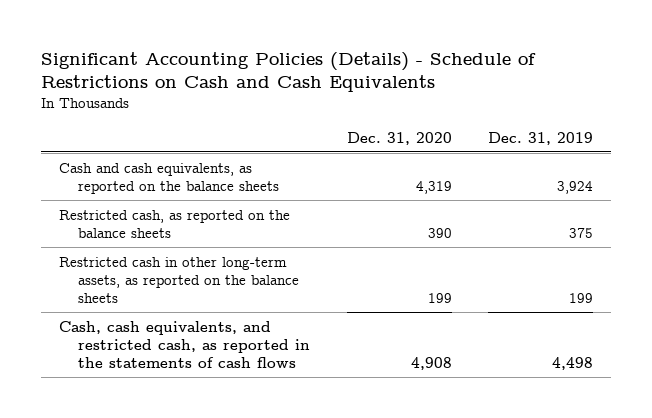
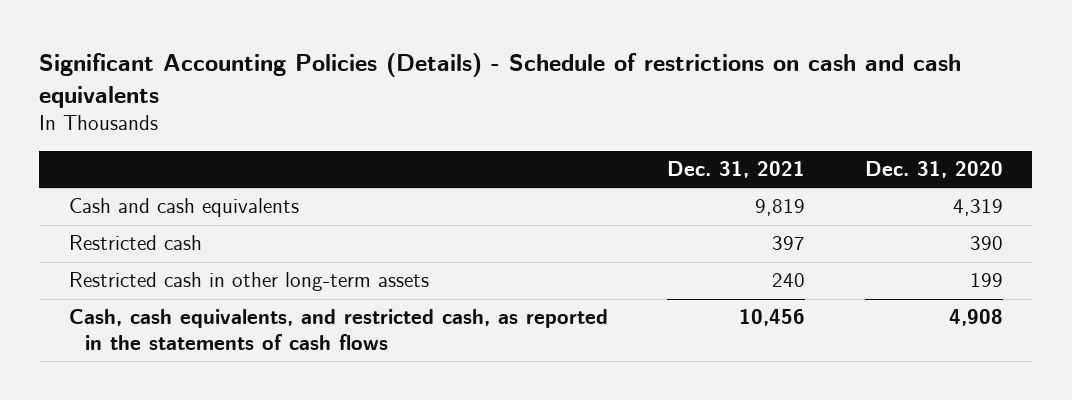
[41,51,537,92] Significant Accounting Policies (Details) - Schedule of Restrictions on Cash and Cash Equivalents -> [39,53,962,108] Significant Accounting Policies (Details) - Schedule of restrictions on cash and cash equivalents
[488,131,594,145] Dec. 31, 2019 -> none
none -> [667,161,806,179] Dec. 31, 2021
[59,162,280,194] Cash and cash equivalents, as reported on the balance sheets -> [69,198,300,218] Cash and cash equivalents
[59,209,291,238] Restricted cash, as reported on the balance sheets -> [69,235,203,251] Restricted cash
[59,256,300,303] Restricted cash in other long-term assets, as reported on the balance sheets -> [69,272,430,292] Restricted cash in other long-term assets

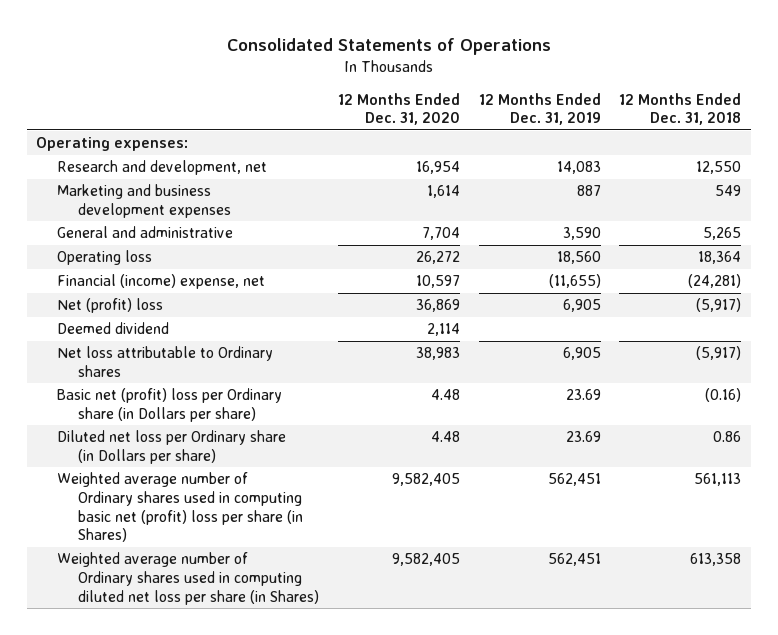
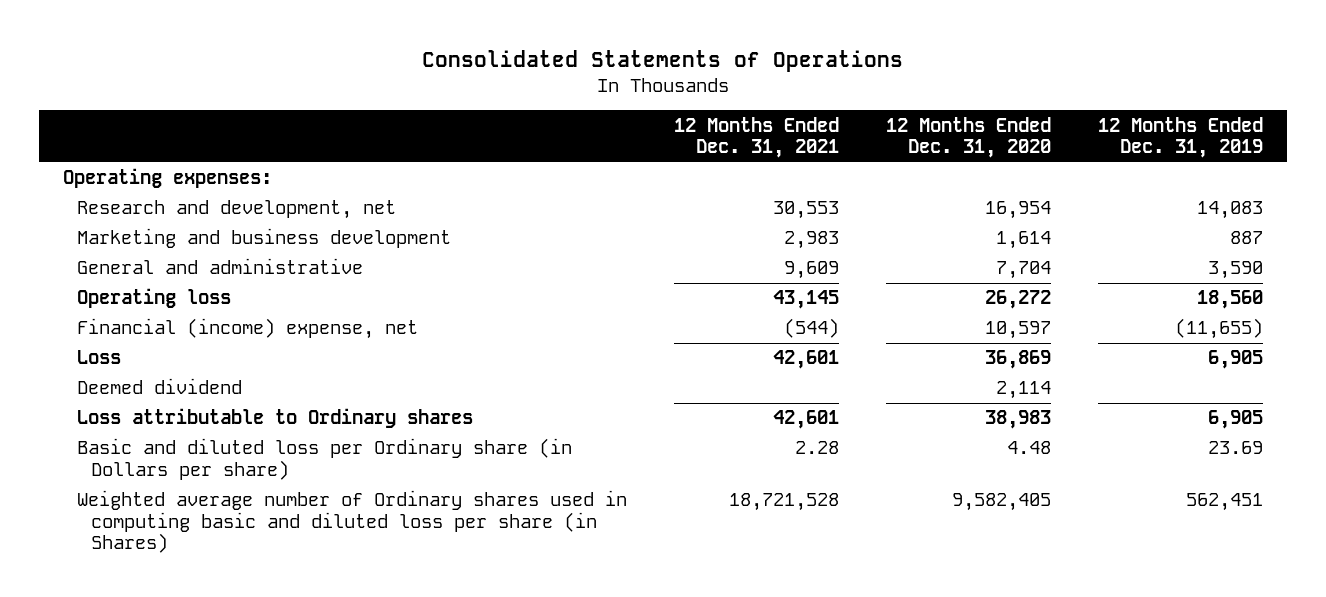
[619,92,742,126] 12 Months Ended Dec. 31, 2018 -> none
none -> [673,116,839,159] 12 Months Ended Dec. 31, 2021
[57,184,232,218] Marketing and business development expenses -> [76,228,451,249] Marketing and business development
[57,298,164,314] Net (profit) loss -> [76,350,121,365] Loss
[57,388,283,422] Basic net (profit) loss per Ordinary share (in Dollars per share) -> none
[57,472,304,543] Weighted average number of Ordinary shares used in computing basic net (profit) loss per share (in Shares) -> none
[57,346,274,377] Net loss attributable to Ordinary shares -> [76,408,473,429] Loss attributable to Ordinary shares
[57,430,287,464] Diluted net loss per Ordinary share (in Dollars per share) -> [76,438,572,480] Basic and diluted loss per Ordinary share (in Dollars per share)
[57,552,320,605] Weighted average number of Ordinary shares used in computing diluted net loss per share (in Shares) -> [76,490,627,554] Weighted average number of Ordinary shares used in computing basic and diluted loss per share (in Shares)

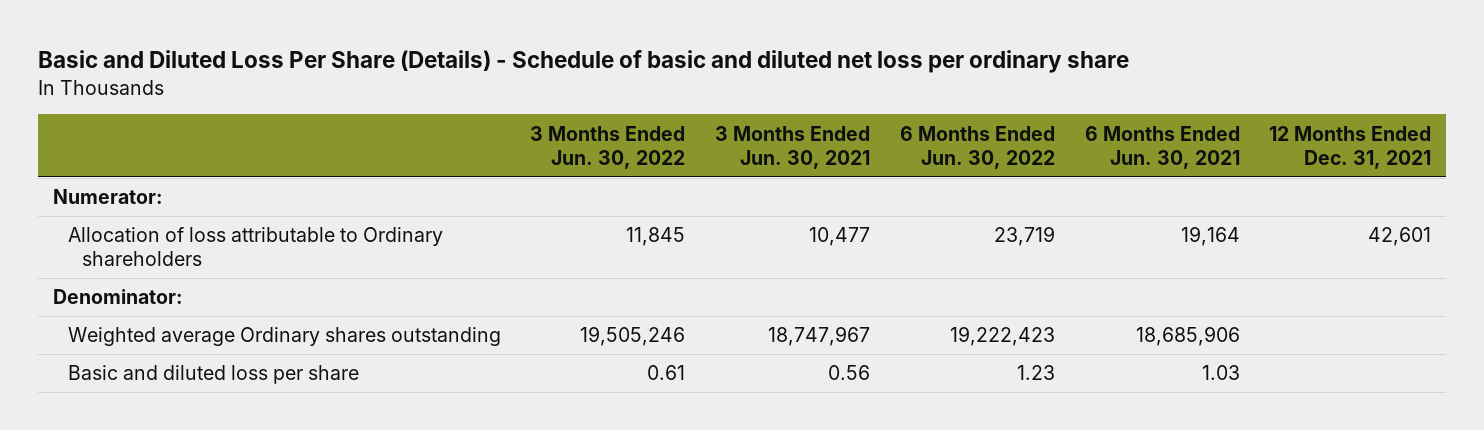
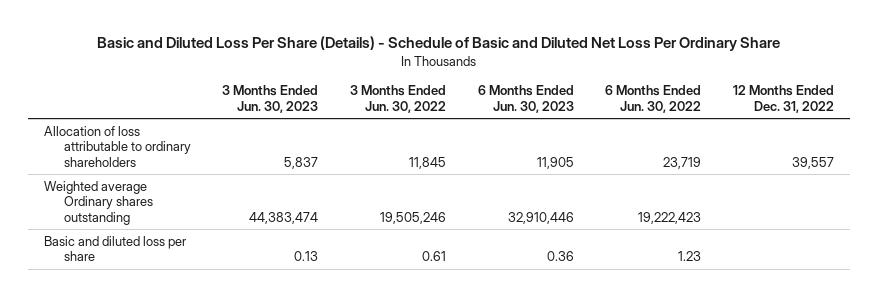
[38,50,1130,74] Basic and Diluted Loss Per Share (Details) - Schedule of basic and diluted net loss per ordinary share -> [96,35,780,51] Basic and Diluted Loss Per Share (Details) - Schedule of Basic and Diluted Net Loss Per Ordinary Share
[715,125,871,169] 3 Months Ended Jun. 30, 2021 -> none
[1084,125,1240,169] 6 Months Ended Jun. 30, 2021 -> none
[1269,125,1432,169] 12 Months Ended Dec. 31, 2021 -> none
none -> [222,85,319,114] 3 Months Ended Jun. 30, 2023
none -> [477,85,574,114] 6 Months Ended Jun. 30, 2023
none -> [733,85,835,114] 12 Months Ended Dec. 31, 2022
[52,189,163,205] Numerator: -> none
[52,289,183,305] Denominator: -> none
[67,227,443,267] Allocation of loss attributable to Ordinary shareholders -> [43,125,191,168] Allocation of loss attributable to ordinary shareholders

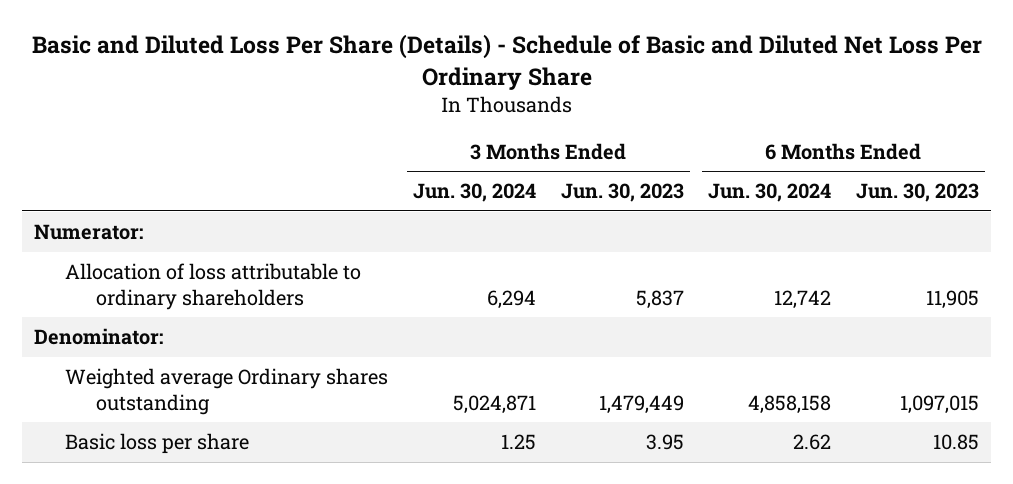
[350,85,447,114] 3 Months Ended Jun. 30, 2022 -> none
[605,85,702,114] 6 Months Ended Jun. 30, 2022 -> none
[733,85,835,114] 12 Months Ended Dec. 31, 2022 -> none
none -> [412,183,536,203] Jun. 30, 2024
none -> [708,183,832,203] Jun. 30, 2024
none -> [34,224,144,241] Numerator:
none -> [34,328,164,346] Denominator:
[249,212,319,225] 44,383,474 -> [598,394,684,414] 1,479,449
[507,212,574,225] 32,910,446 -> [899,394,979,414] 1,097,015
[43,235,186,262] Basic and diluted loss per share -> [65,433,250,455] Basic loss per share
[294,251,319,262] 0.13 -> [645,434,684,451] 3.95
[546,251,574,262] 0.36 -> [932,434,979,451] 10.85

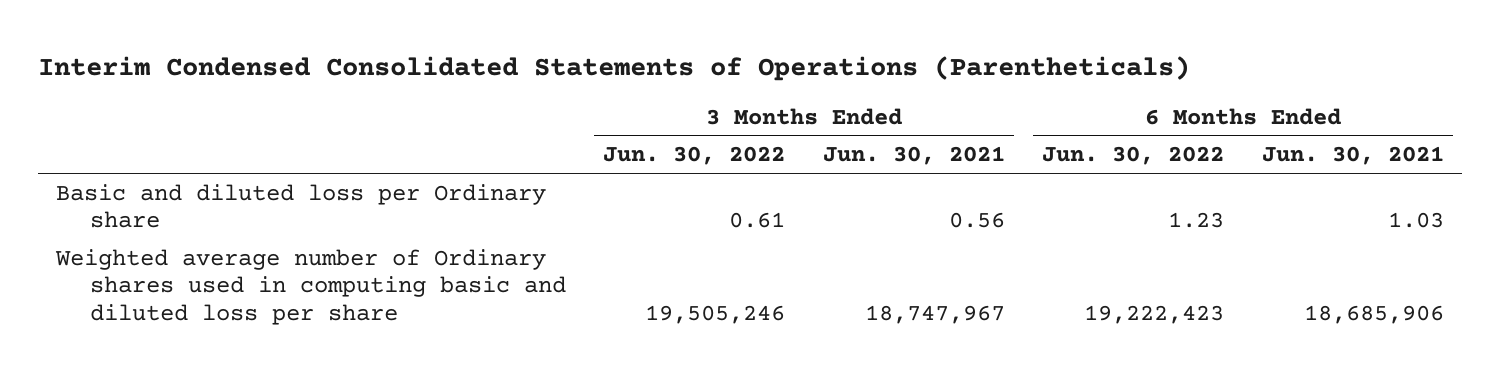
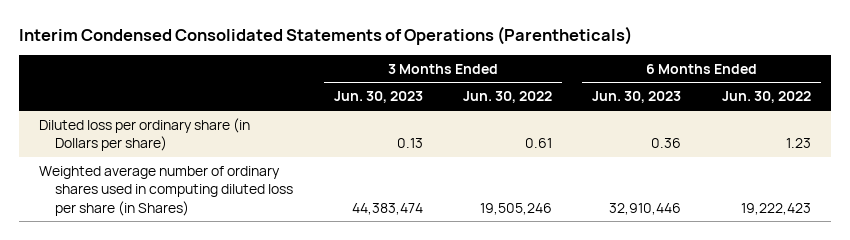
[822,146,1005,166] Jun. 30, 2021 -> none
[1261,146,1444,166] Jun. 30, 2021 -> none
none -> [333,91,423,104] Jun. 30, 2023
none -> [592,91,682,104] Jun. 30, 2023
[56,183,547,229] Basic and diluted loss per Ordinary share -> [38,117,250,152] Diluted loss per ordinary share (in Dollars per share)
[55,248,566,326] Weighted average number of Ordinary shares used in computing basic and diluted loss per share -> [38,165,294,216] Weighted average number of ordinary shares used in computing diluted loss per share (in Shares)

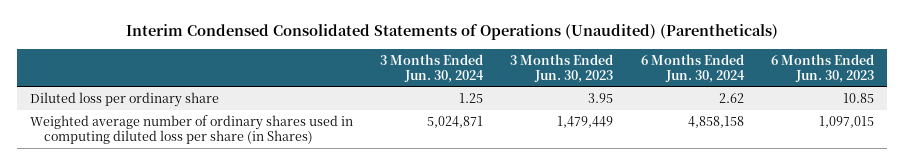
[18,25,632,45] Interim Condensed Consolidated Statements of Operations (Parentheticals) -> [125,24,778,41] Interim Condensed Consolidated Statements of Operations (Unaudited) (Parentheticals)
[463,91,553,104] Jun. 30, 2022 -> none
[721,91,811,104] Jun. 30, 2022 -> none
none -> [380,53,485,83] 3 Months Ended Jun. 30, 2024
none -> [640,53,745,83] 6 Months Ended Jun. 30, 2024
[38,117,250,152] Diluted loss per ordinary share (in Dollars per share) -> [30,91,220,107] Diluted loss per ordinary share
[396,138,423,149] 0.13 -> [588,92,614,103] 3.95
[651,138,682,149] 0.36 -> [842,92,874,103] 10.85
[351,202,423,215] 44,383,474 -> [557,115,614,128] 1,479,449
[609,202,682,215] 32,910,446 -> [818,115,874,128] 1,097,015

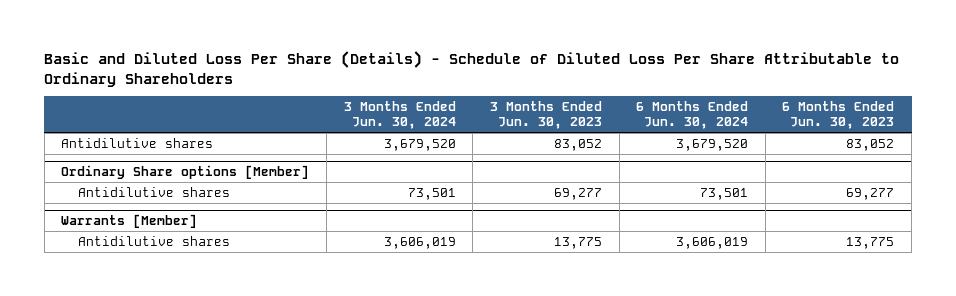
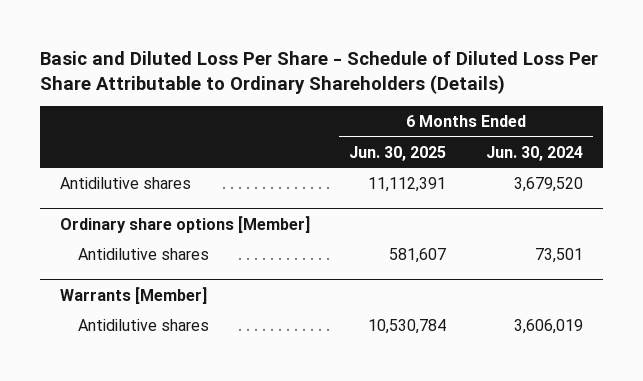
[44,51,900,87] Basic and Diluted Loss Per Share (Details) - Schedule of Diluted Loss Per Share Attributable to Ordinary Shareholders -> [39,50,598,94] Basic and Diluted Loss Per Share - Schedule of Diluted Loss Per Share Attributable to Ordinary Shareholders (Details)
[343,101,456,130] 3 Months Ended Jun. 30, 2024 -> none
[489,101,602,130] 3 Months Ended Jun. 30, 2023 -> none
[782,101,895,130] 6 Months Ended Jun. 30, 2023 -> none
none -> [349,145,447,161] Jun. 30, 2025
[61,165,310,180] Ordinary Share options [Member] -> [59,215,310,233] Ordinary share options [Member]

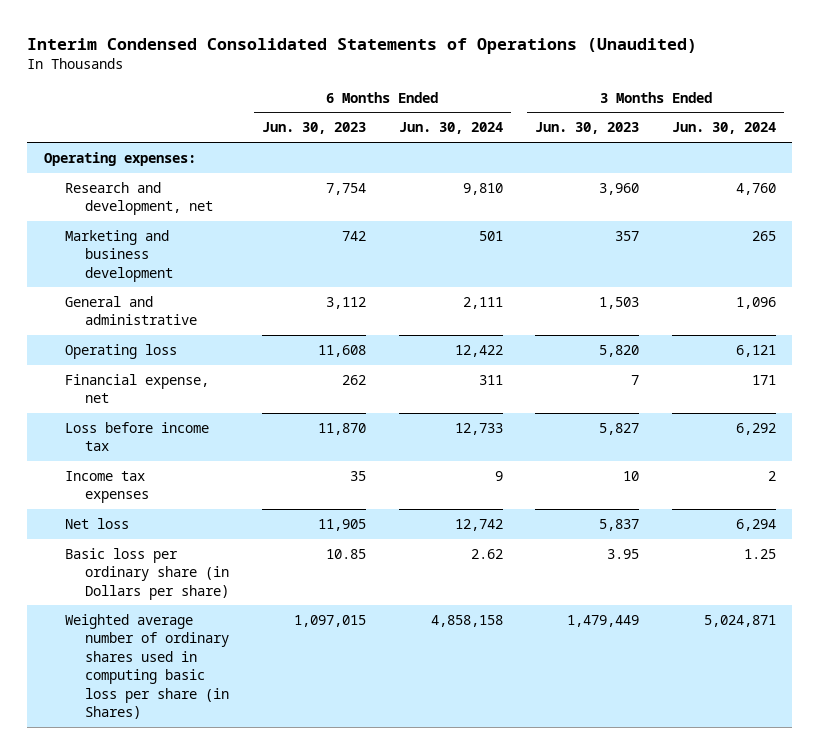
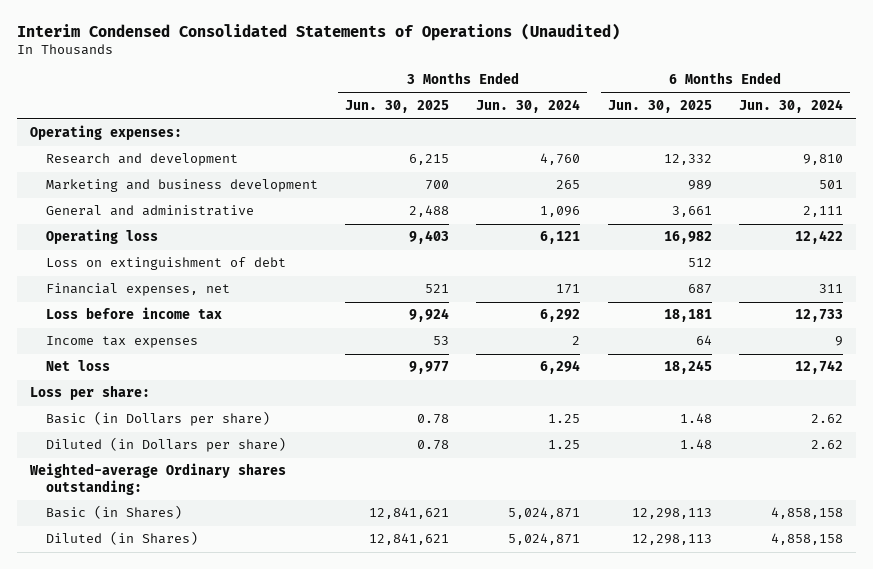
[261,122,366,135] Jun. 30, 2023 -> none
[535,122,640,135] Jun. 30, 2023 -> none
none -> [345,100,450,114] Jun. 30, 2025
none -> [607,100,712,114] Jun. 30, 2025
[64,181,214,216] Research and development, net -> [45,153,238,167] Research and development
none -> [45,257,286,271] Loss on extinguishment of debt
[64,373,209,404] Financial expense, net -> [45,283,230,297] Financial expenses, net
none -> [30,385,151,401] Loss per share:
[64,547,230,600] Basic loss per ordinary share (in Dollars per share) -> [45,411,270,427] Basic (in Dollars per share)
none -> [45,437,286,453] Diluted (in Dollars per share)
none -> [29,463,287,495] Weighted-average Ordinary shares outstanding:
[64,613,230,719] Weighted average number of ordinary shares used in computing basic loss per share (in Shares) -> [45,505,182,520] Basic (in Shares)
none -> [45,531,198,546] Diluted (in Shares)

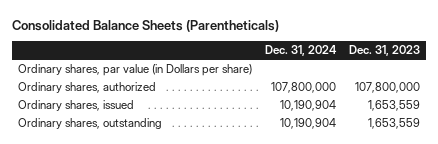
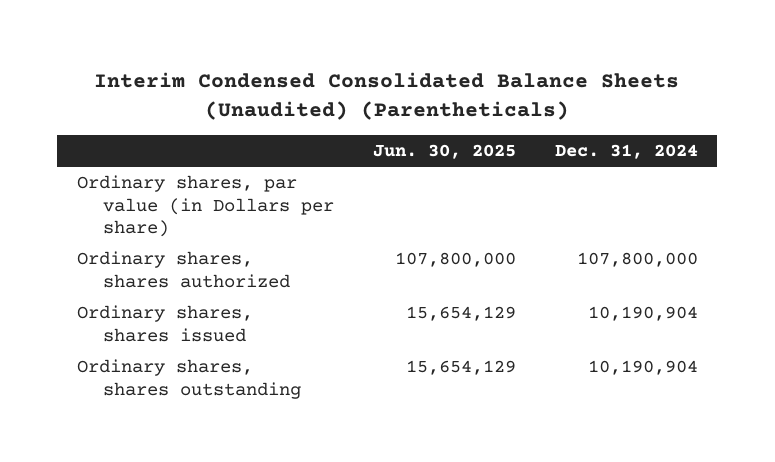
[12,19,280,32] Consolidated Balance Sheets (Parentheticals) -> [94,71,680,120] Interim Condensed Consolidated Balance Sheets (Unaudited) (Parentheticals)
[348,45,420,57] Dec. 31, 2023 -> none
none -> [372,143,516,159] Jun. 30, 2025
[18,82,157,94] Ordinary shares, authorized -> [76,251,290,288] Ordinary shares, shares authorized
[18,100,135,112] Ordinary shares, issued -> [76,305,253,342] Ordinary shares, shares issued
[18,118,163,130] Ordinary shares, outstanding -> [76,359,301,399] Ordinary shares, shares outstanding

